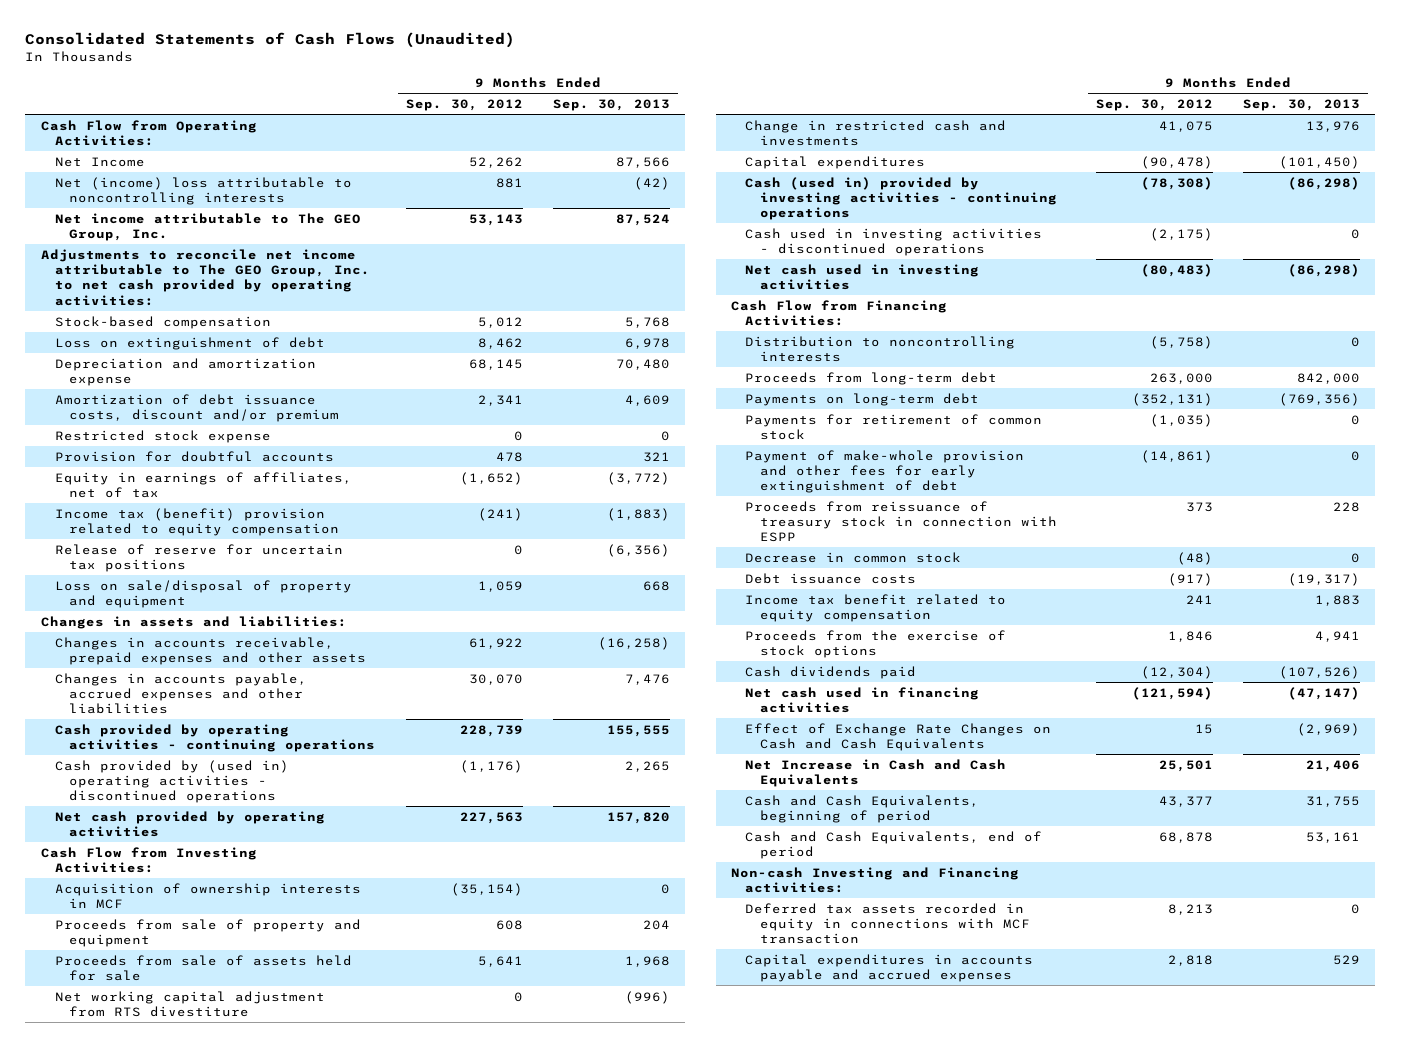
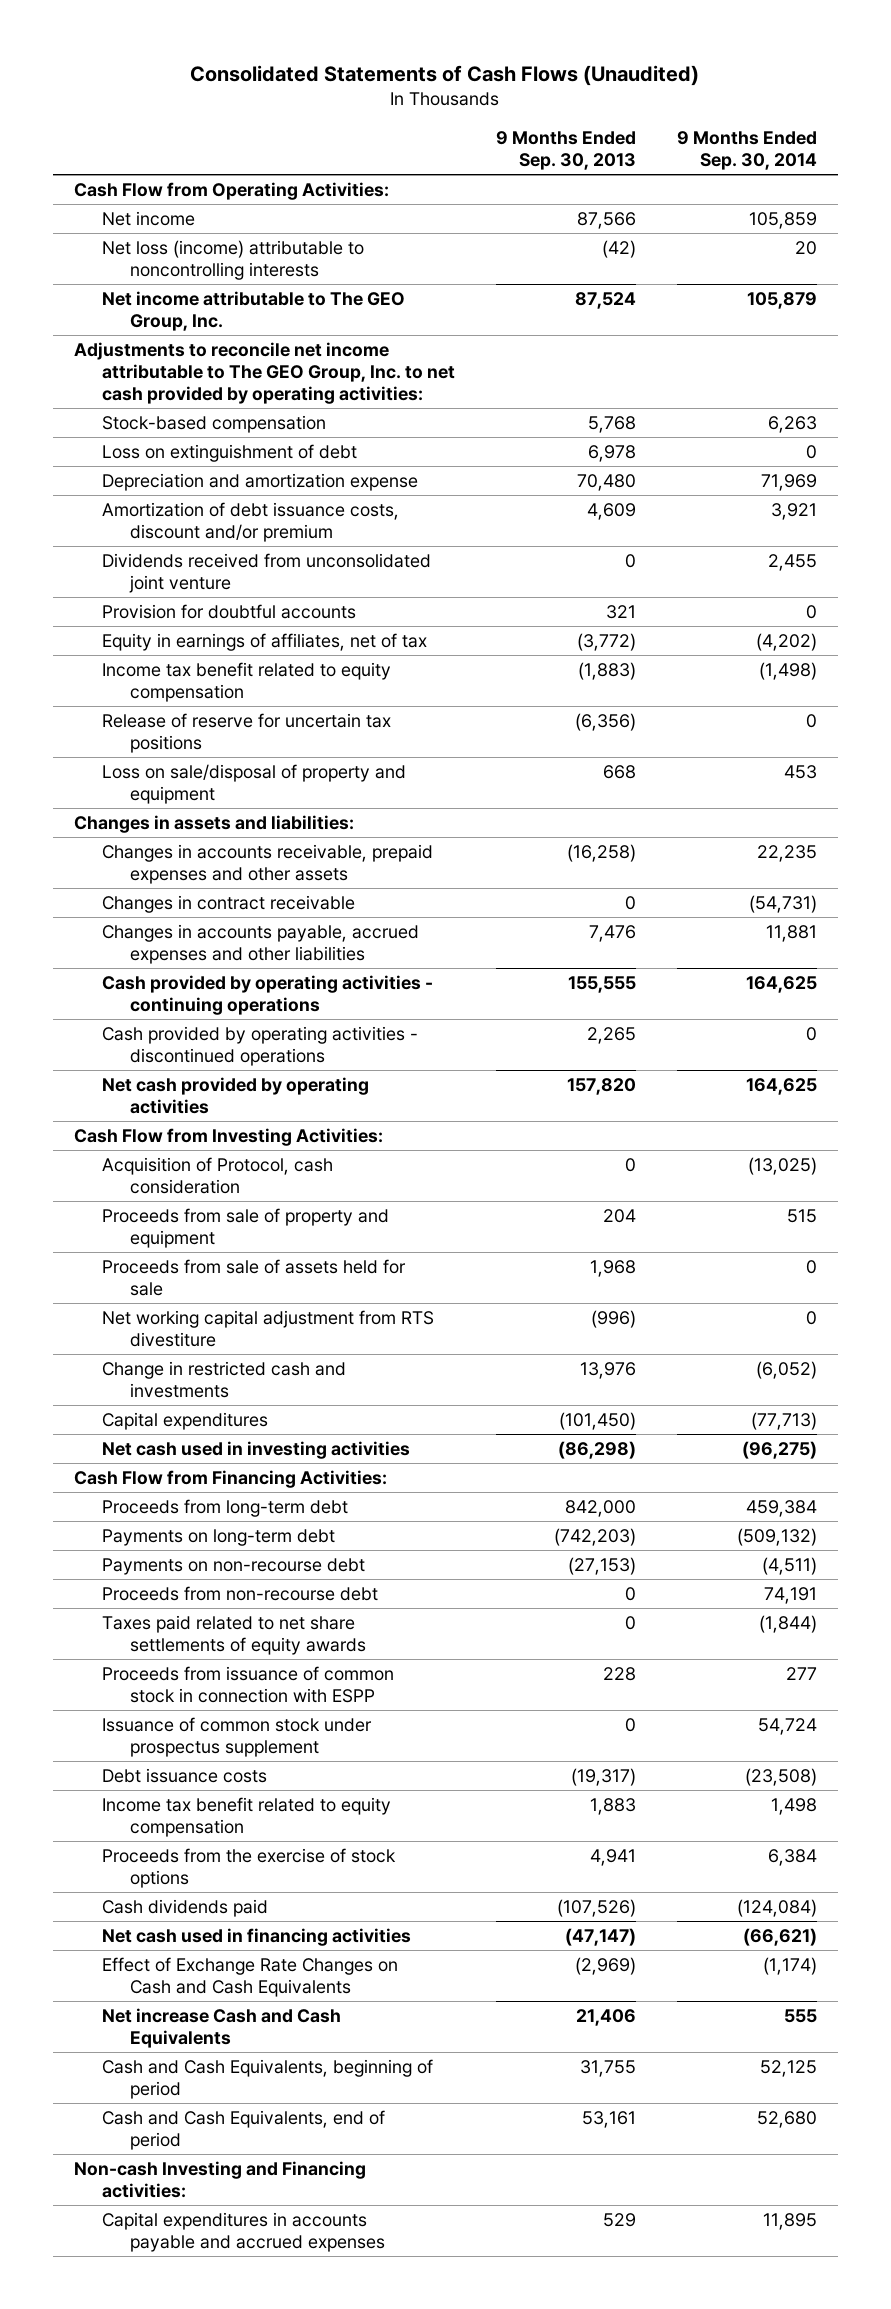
[405,99,523,112] Sep. 30, 2012 -> none
none -> [676,131,817,171] 9 Months Ended Sep. 30, 2014
[55,156,146,167] Net Income -> [101,210,195,226] Net income
[55,176,353,205] Net (income) loss attributable to noncontrolling interests -> [101,239,364,280] Net loss (income) attributable to noncontrolling interests
[55,429,272,443] Restricted stock expense -> none
none -> [101,552,431,593] Dividends received from unconsolidated joint venture
[55,507,340,536] Income tax (benefit) provision related to equity compensation -> [101,661,391,702] Income tax benefit related to equity compensation
none -> [101,894,355,913] Changes in contract receivable
[55,759,290,804] Cash provided by (used in) operating activities - discontinued operations -> [101,1025,418,1066] Cash provided by operating activities - discontinued operations
[55,882,362,909] Acquisition of ownership interests in MCF -> none
none -> [101,1156,333,1194] Acquisition of Protocol, cash consideration
[745,176,1057,221] Cash (used in) provided by investing activities - continuing operations -> none
[745,227,1043,256] Cash used in investing activities - discontinued operations -> none
[745,335,1016,362] Distribution to noncontrolling interests -> none
[745,413,1043,440] Payments for retirement of common stock -> none
[745,449,1025,494] Payment of make-whole provision and other fees for early extinguishment of debt -> none
[745,551,962,563] Decrease in common stock -> none
[1279,392,1361,406] (769,356) -> [553,1527,636,1546] (742,203)
none -> [101,1557,365,1575] Payments on non-recourse debt
none -> [101,1585,378,1601] Proceeds from non-recourse debt
none -> [101,1614,367,1655] Taxes paid related to net share settlements of equity awards
[745,500,1057,543] Proceeds from reissuance of treasury stock in connection with ESPP -> [101,1665,394,1703] Proceeds from issuance of common stock in connection with ESPP
none -> [101,1716,372,1757] Issuance of common stock under prospectus supplement
[745,758,1007,787] Net Increase in Cash and Cash Equivalents -> [101,2007,341,2048] Net increase Cash and Cash Equivalents
[745,902,1030,945] Deferred tax assets recorded in equity in connections with MCF transaction -> none

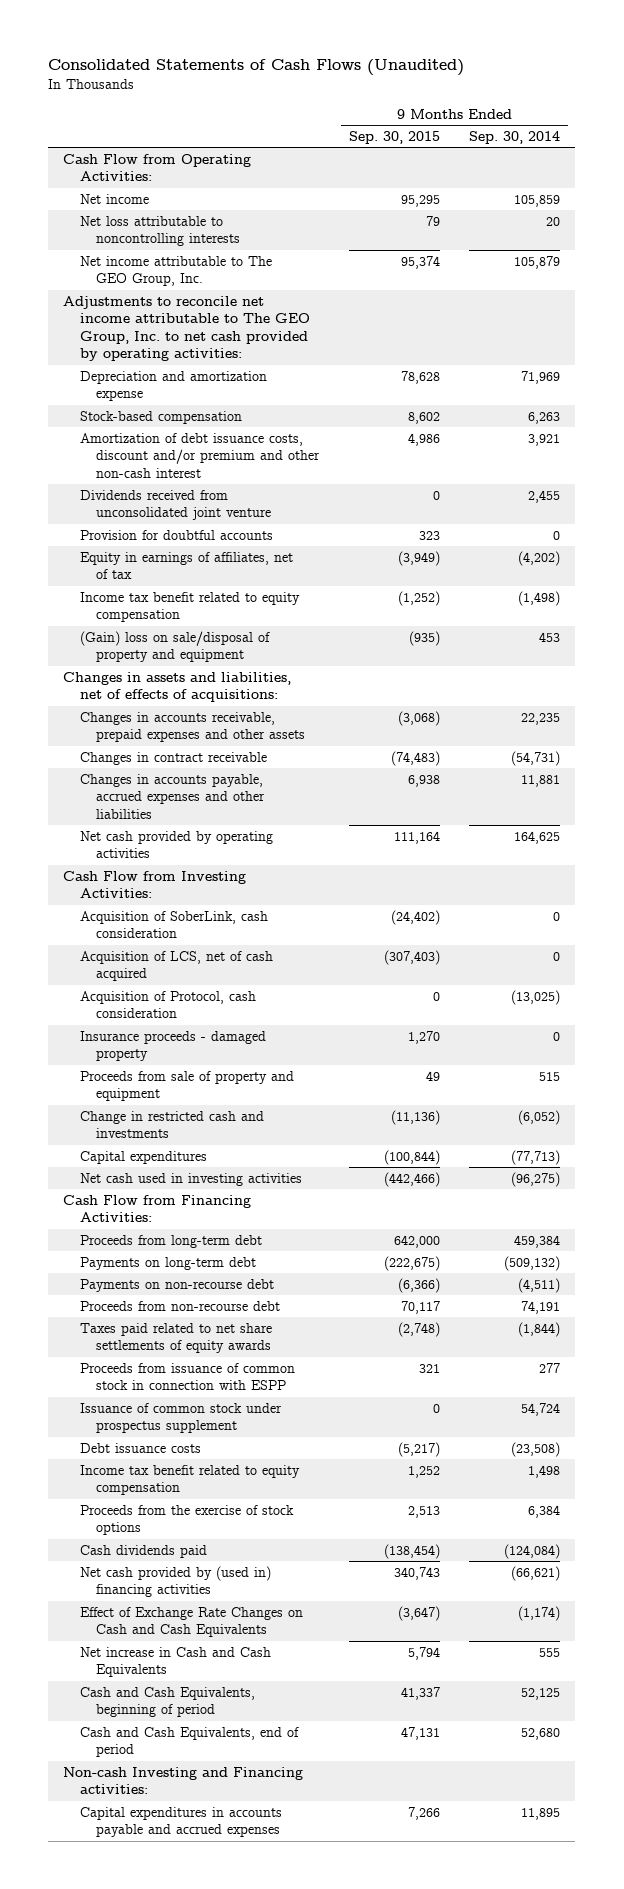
[495,131,636,171] 9 Months Ended Sep. 30, 2013 -> none
none -> [348,130,440,144] Sep. 30, 2015
[101,239,364,280] Net loss (income) attributable to noncontrolling interests -> [79,215,240,247] Net loss attributable to noncontrolling interests
[101,443,357,462] Loss on extinguishment of debt -> none
[101,414,326,433] Stock-based compensation -> [79,410,242,424] Stock-based compensation
[101,501,399,542] Amortization of debt issuance costs, discount and/or premium -> [79,432,320,478] Amortization of debt issuance costs, discount and/or premium and other non-cash interest
[101,712,391,753] Release of reserve for uncertain tax positions -> none
[101,763,406,804] Loss on sale/disposal of property and equipment -> [79,630,270,663] (Gain) loss on sale/disposal of property and equipment
[73,814,354,833] Changes in assets and liabilities: -> [63,671,292,703] Changes in assets and liabilities, net of effects of acquisitions:
[101,974,433,1015] Cash provided by operating activities - continuing operations -> none
[101,1025,418,1066] Cash provided by operating activities - discontinued operations -> none
none -> [79,910,268,939] Acquisition of SoberLink, cash consideration
none -> [79,950,273,982] Acquisition of LCS, net of cash acquired
none -> [79,1030,266,1062] Insurance proceeds - damaged property
[101,1258,406,1296] Proceeds from sale of assets held for sale -> none
[101,1309,434,1347] Net working capital adjustment from RTS divestiture -> none
[101,1927,411,1946] Net cash used in financing activities -> [79,1565,271,1598] Net cash provided by (used in) financing activities
[101,2007,341,2048] Net increase Cash and Cash Equivalents -> [79,1646,271,1678] Net increase in Cash and Cash Equivalents

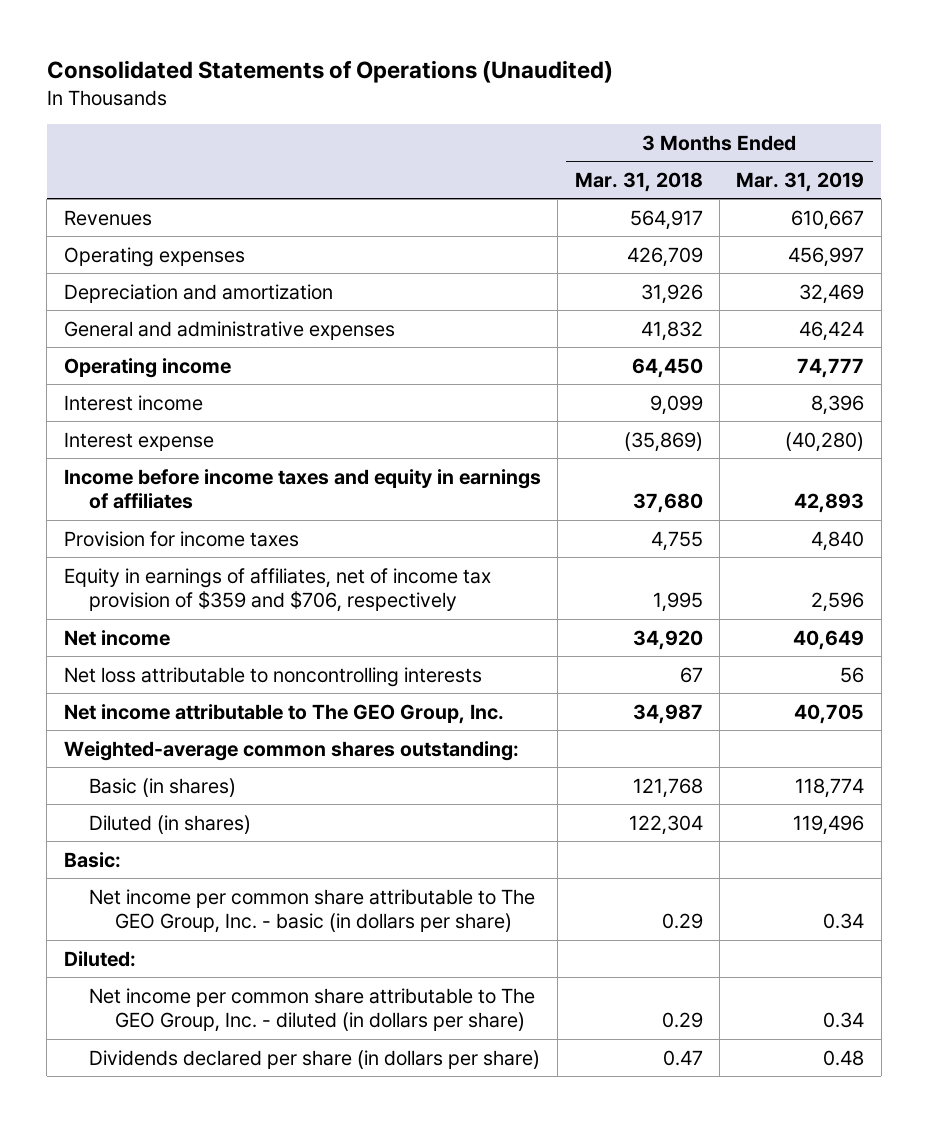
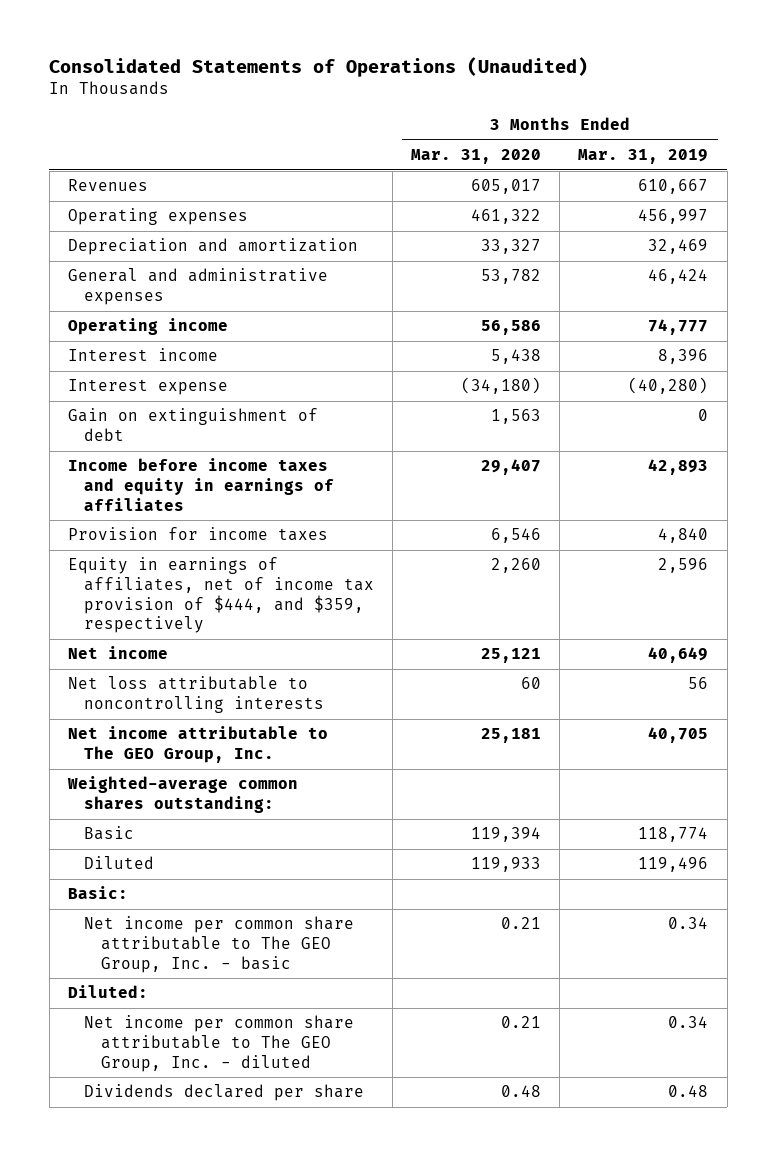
[574,171,703,192] Mar. 31, 2018 -> none
none -> [411,149,542,165] Mar. 31, 2020
none -> [67,408,318,442] Gain on extinguishment of debt
[63,567,491,613] Equity in earnings of affiliates, net of income tax provision of $359 and $706, respectively -> [67,557,375,634] Equity in earnings of affiliates, net of income tax provision of $444, and $359, respectively
[89,777,237,797] Basic (in shares) -> [84,826,135,841] Basic
[89,814,252,834] Diluted (in shares) -> [84,856,155,870] Diluted
[89,888,536,934] Net income per common share attributable to The GEO Group, Inc. - basic (in dollars per share) -> [84,916,355,973] Net income per common share attributable to The GEO Group, Inc. - basic
[89,987,536,1033] Net income per common share attributable to The GEO Group, Inc. - diluted (in dollars per share) -> [84,1015,355,1072] Net income per common share attributable to The GEO Group, Inc. - diluted
[89,1049,541,1069] Dividends declared per share (in dollars per share) -> [84,1084,365,1102] Dividends declared per share

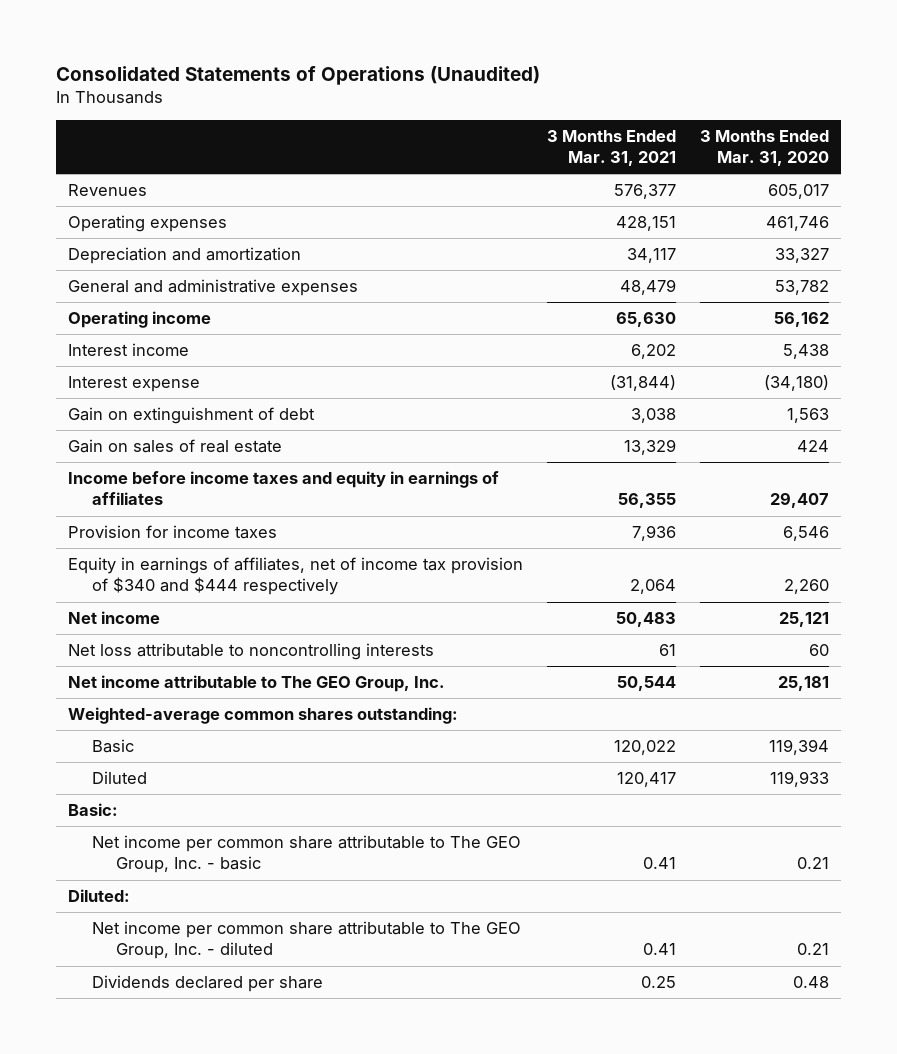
[578,149,709,165] Mar. 31, 2019 -> none
none -> [547,129,677,167] 3 Months Ended Mar. 31, 2021
[471,209,542,225] 461,322 -> [766,216,830,232] 461,746
[481,320,542,336] 56,586 -> [774,312,830,328] 56,162
none -> [67,439,282,454] Gain on sales of real estate
[67,557,375,634] Equity in earnings of affiliates, net of income tax provision of $444, and $359, respectively -> [67,557,523,596] Equity in earnings of affiliates, net of income tax provision of $340 and $444 respectively

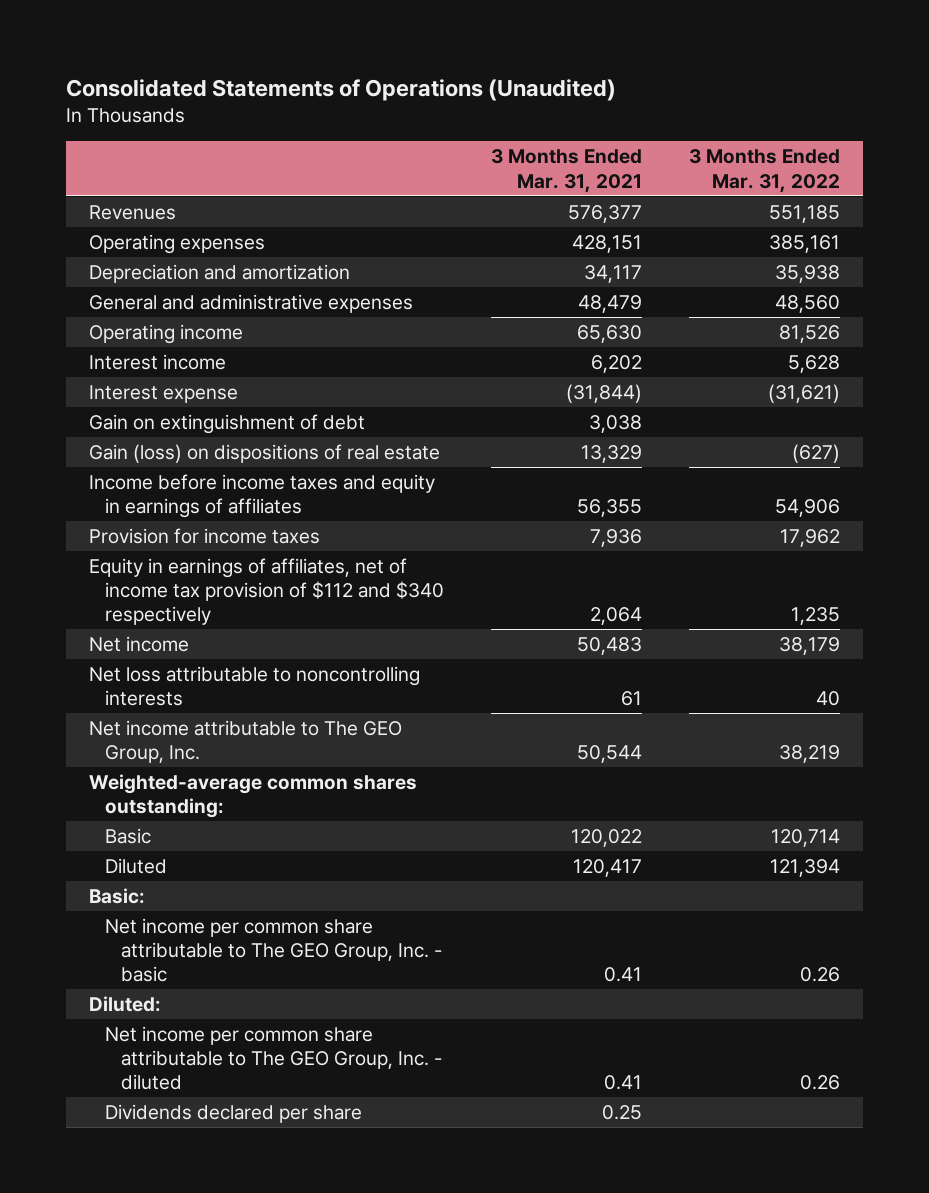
[700,129,830,167] 3 Months Ended Mar. 31, 2020 -> none
none -> [689,149,841,193] 3 Months Ended Mar. 31, 2022
[67,439,282,454] Gain on sales of real estate -> [89,443,441,463] Gain (loss) on dispositions of real estate
[67,557,523,596] Equity in earnings of affiliates, net of income tax provision of $340 and $444 respectively -> [89,557,445,626] Equity in earnings of affiliates, net of income tax provision of $112 and $340 respectively

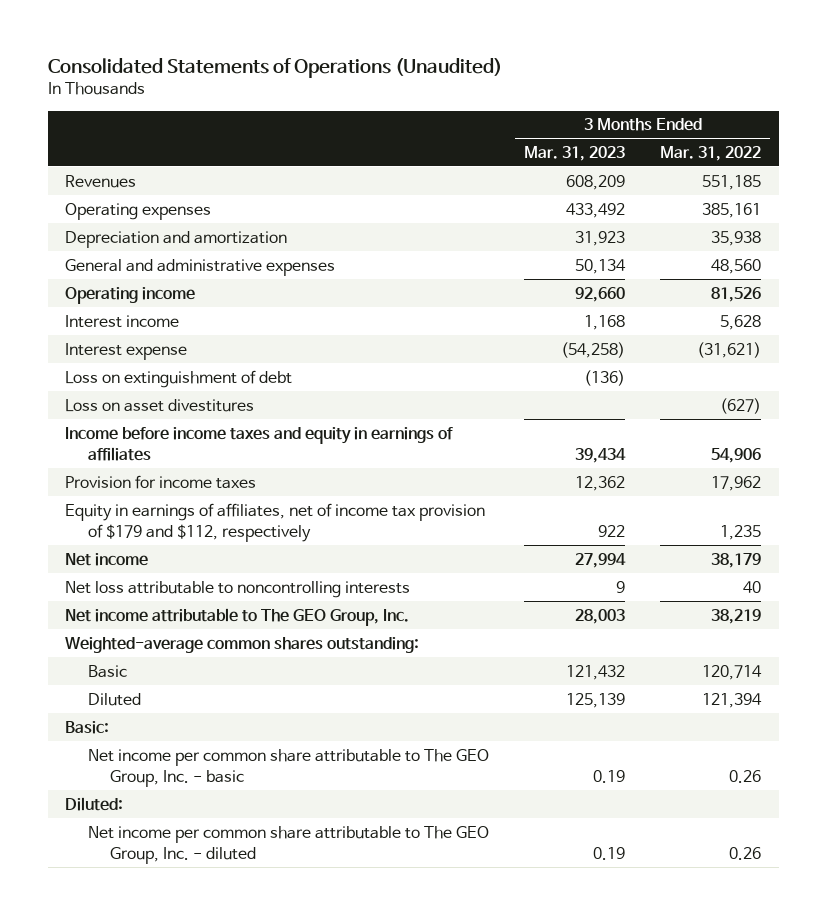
[491,149,643,193] 3 Months Ended Mar. 31, 2021 -> none
none -> [523,145,625,161] Mar. 31, 2023
[89,413,366,434] Gain on extinguishment of debt -> [65,369,293,388] Loss on extinguishment of debt
[89,443,441,463] Gain (loss) on dispositions of real estate -> [65,398,255,412] Loss on asset divestitures
[89,557,445,626] Equity in earnings of affiliates, net of income tax provision of $112 and $340 respectively -> [65,502,486,542] Equity in earnings of affiliates, net of income tax provision of $179 and $112, respectively
[105,1103,363,1123] Dividends declared per share -> none

